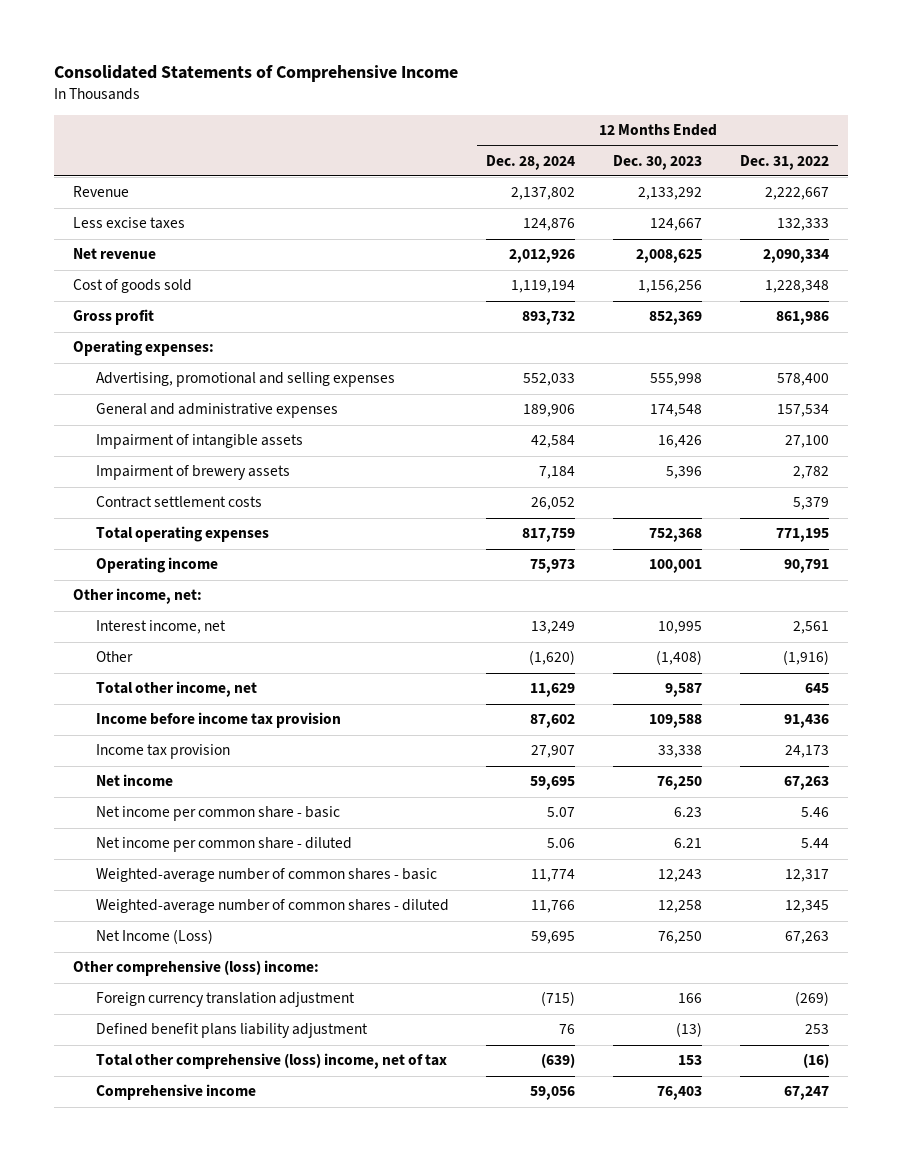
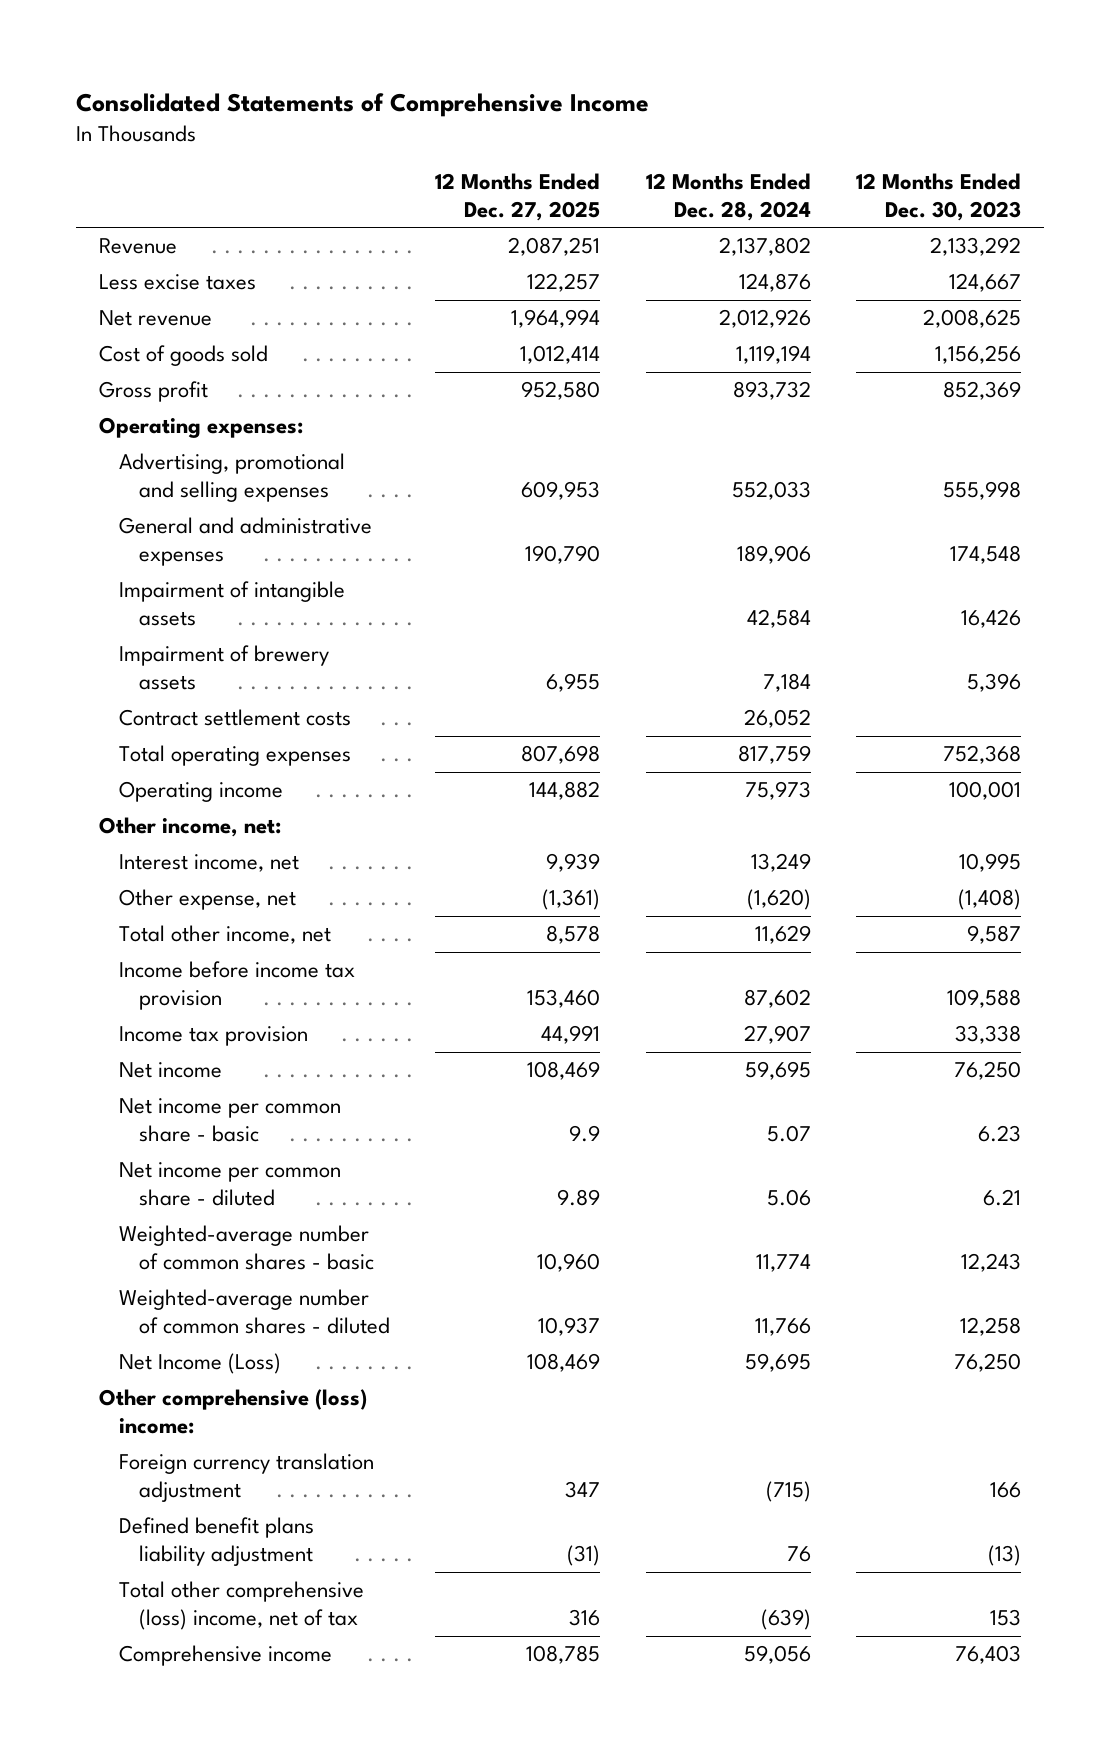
[739,154,829,170] Dec. 31, 2022 -> none
none -> [435,173,601,221] 12 Months Ended Dec. 27, 2025
[95,651,133,663] Other -> [119,889,297,911] Other expense, net

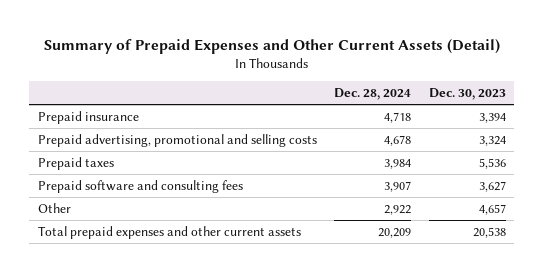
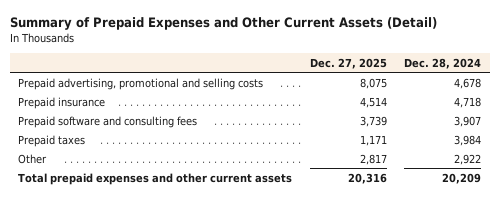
[428,87,506,100] Dec. 30, 2023 -> none
none -> [309,57,387,69] Dec. 27, 2025
[37,110,139,124] Prepaid insurance -> [18,96,106,109] Prepaid insurance
[37,156,114,170] Prepaid taxes -> [18,134,86,147] Prepaid taxes

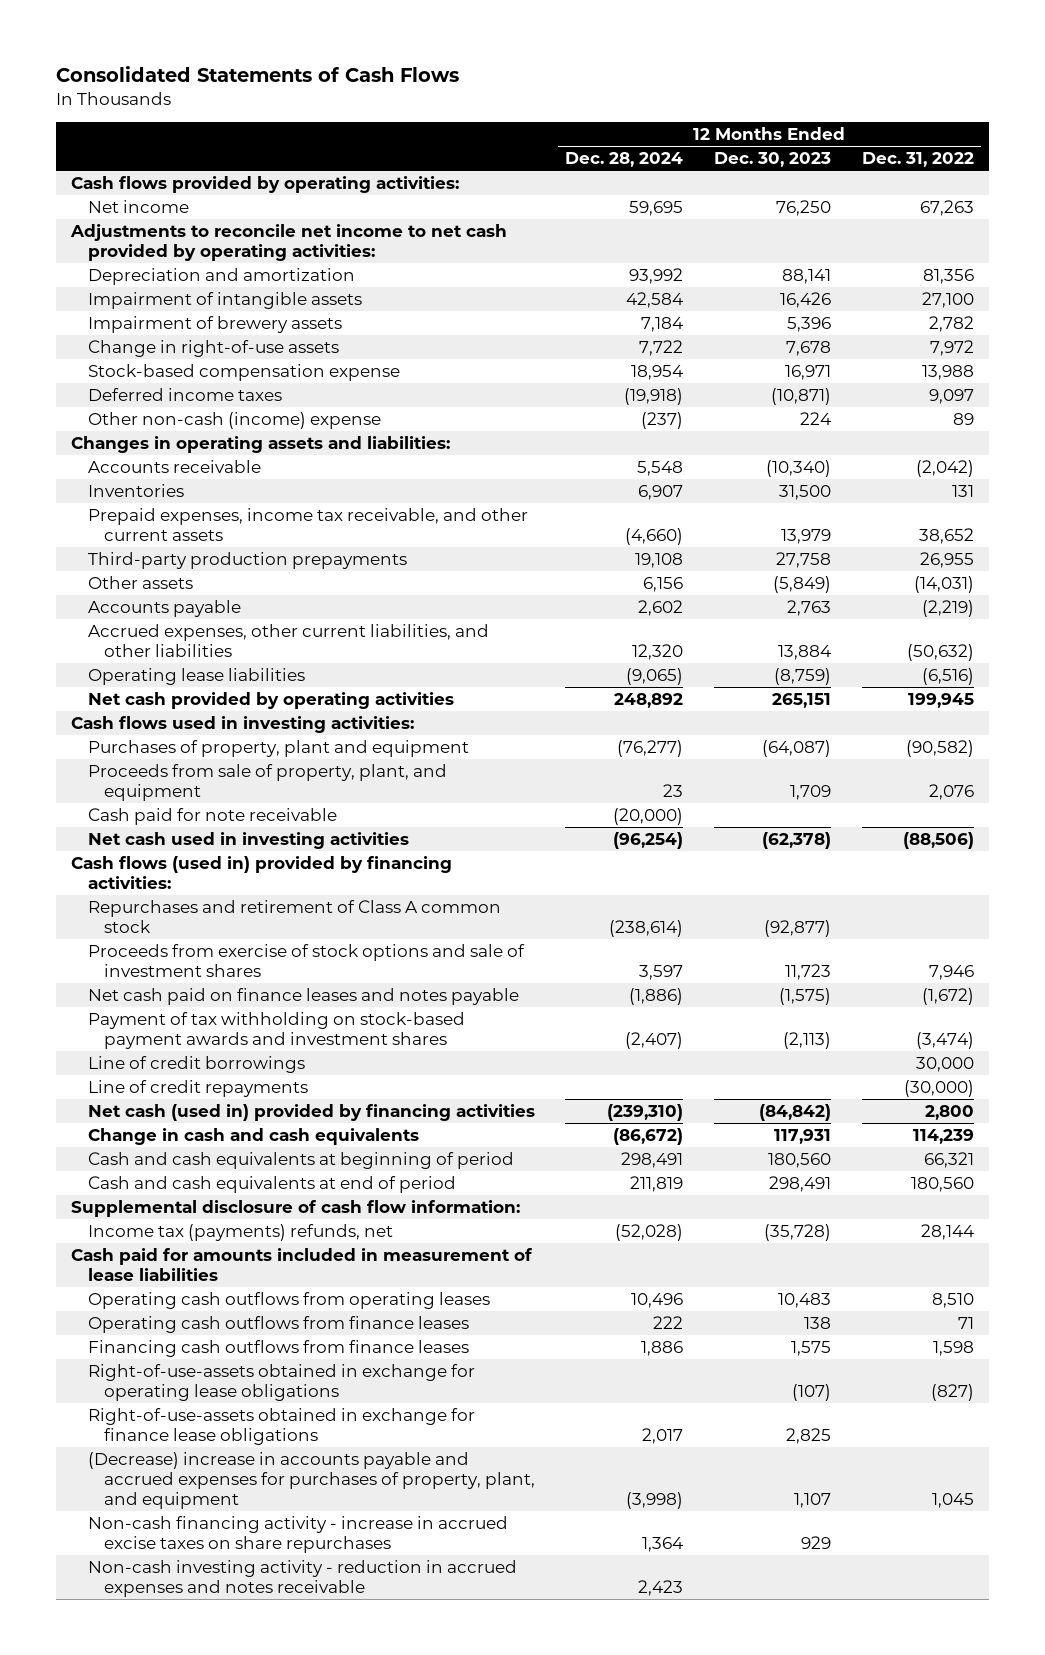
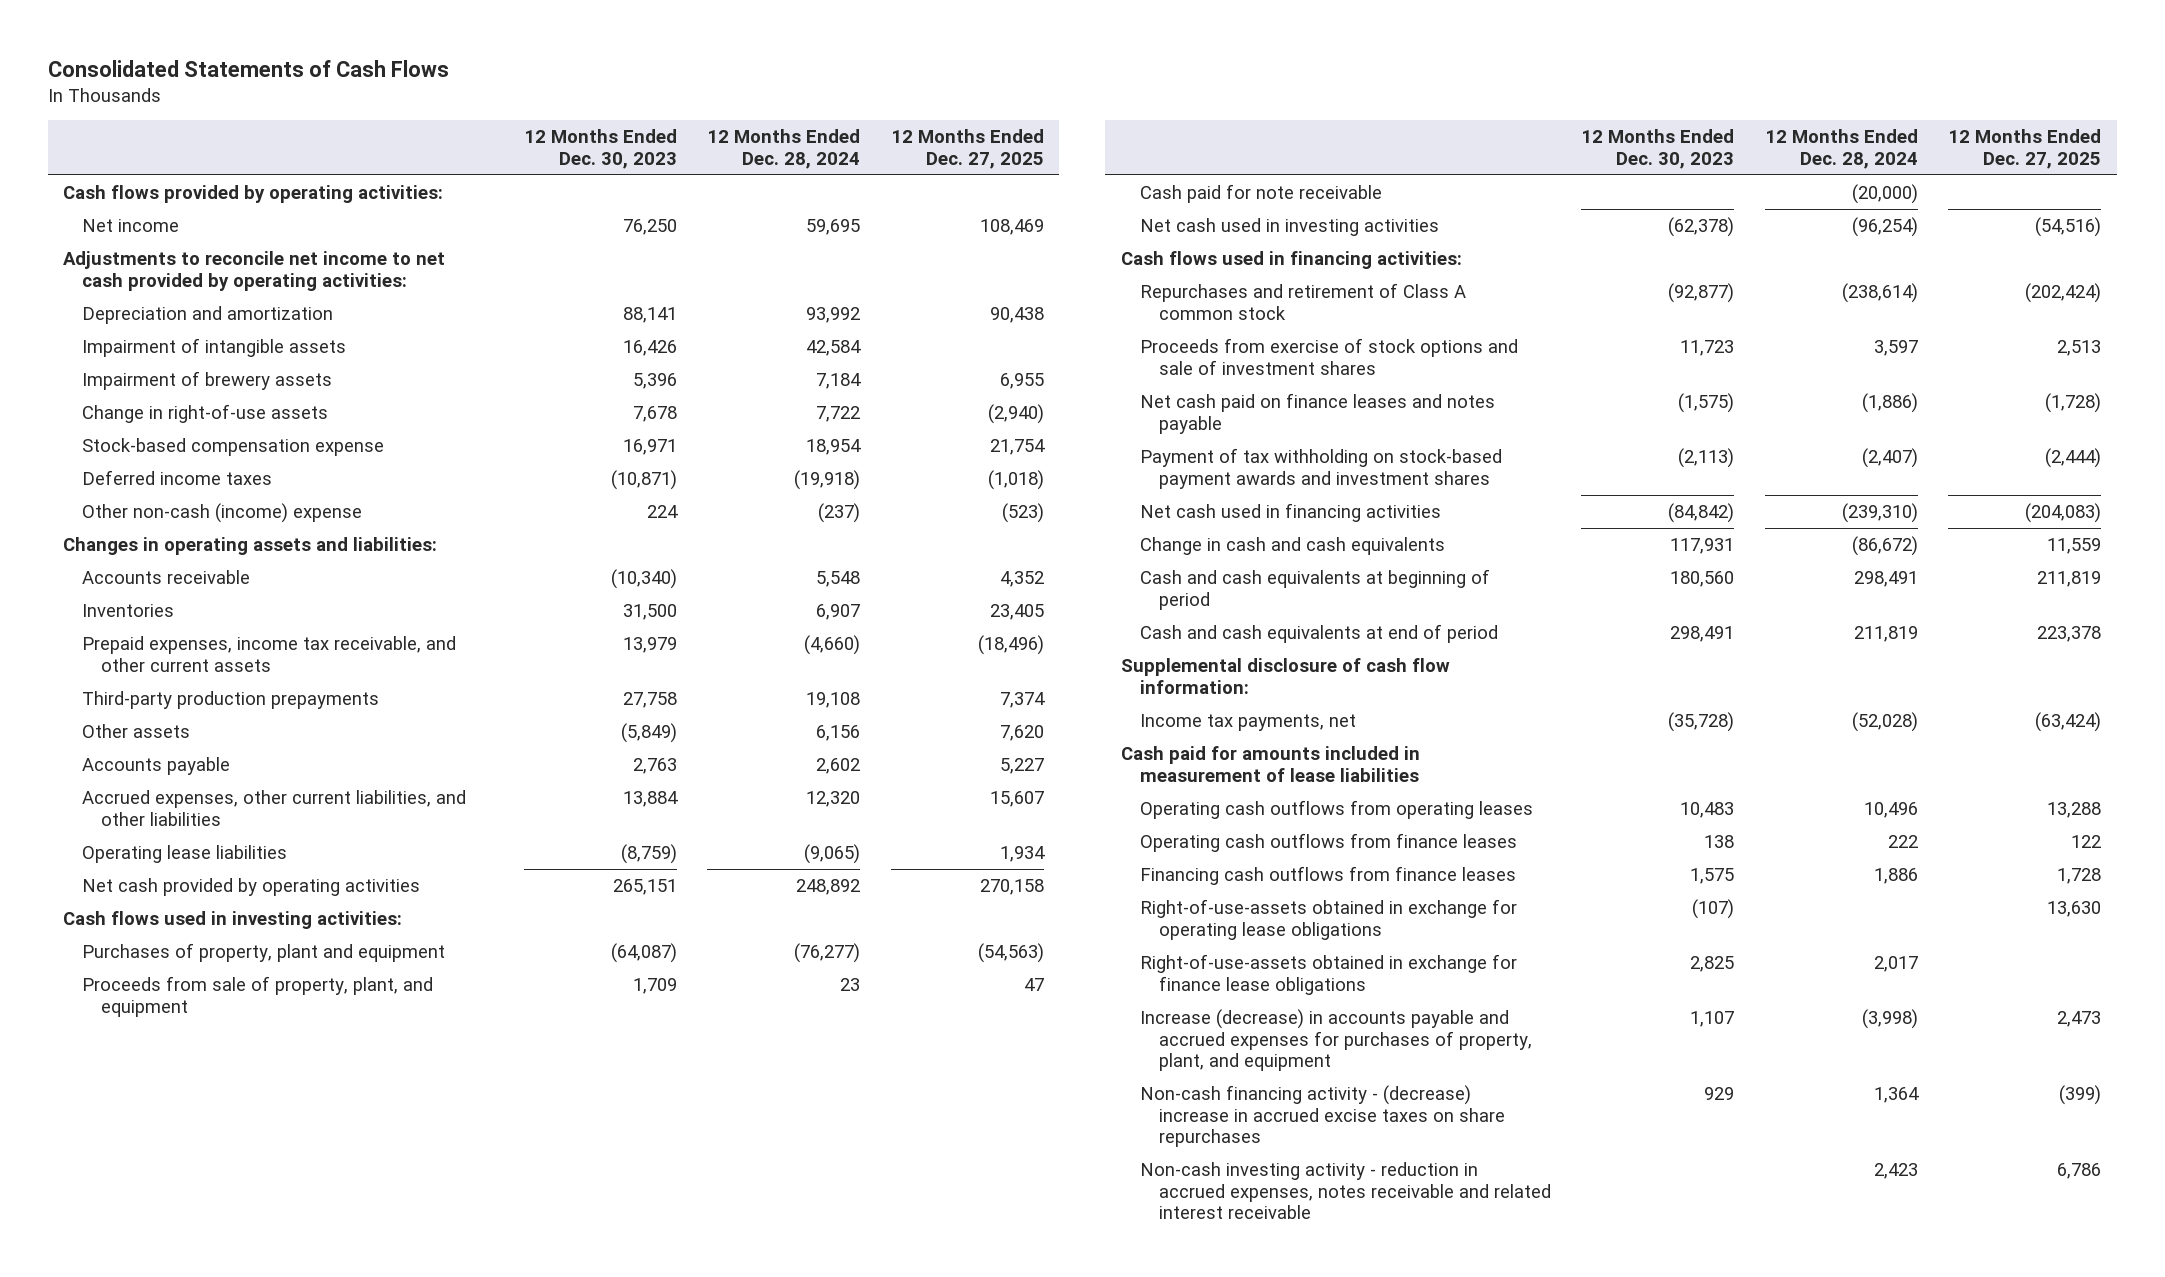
[861,152,974,168] Dec. 31, 2022 -> none
none -> [890,129,1044,169] 12 Months Ended Dec. 27, 2025
[71,856,453,890] Cash flows (used in) provided by financing activities: -> [1120,251,1462,270] Cash flows used in financing activities:
[87,1056,305,1074] Line of credit borrowings -> none
[87,1080,308,1098] Line of credit repayments -> none
[87,1104,535,1122] Net cash (used in) provided by financing activities -> [1139,503,1441,523] Net cash used in financing activities
[87,1224,393,1242] Income tax (payments) refunds, net -> [1139,714,1356,732] Income tax payments, net
[87,1452,535,1510] (Decrease) increase in accounts payable and accrued expenses for purchases of property, plant, and equipment -> [1139,1009,1532,1072] Increase (decrease) in accounts payable and accrued expenses for purchases of property, plant, and equipment
[87,1516,508,1554] Non-cash financing activity - increase in accrued excise taxes on share repurchases -> [1139,1085,1505,1148] Non-cash financing activity - (decrease) increase in accrued excise taxes on share repurchases
[87,1560,517,1598] Non-cash investing activity - reduction in accrued expenses and notes receivable -> [1139,1162,1551,1220] Non-cash investing activity - reduction in accrued expenses, notes receivable and related interest receivable

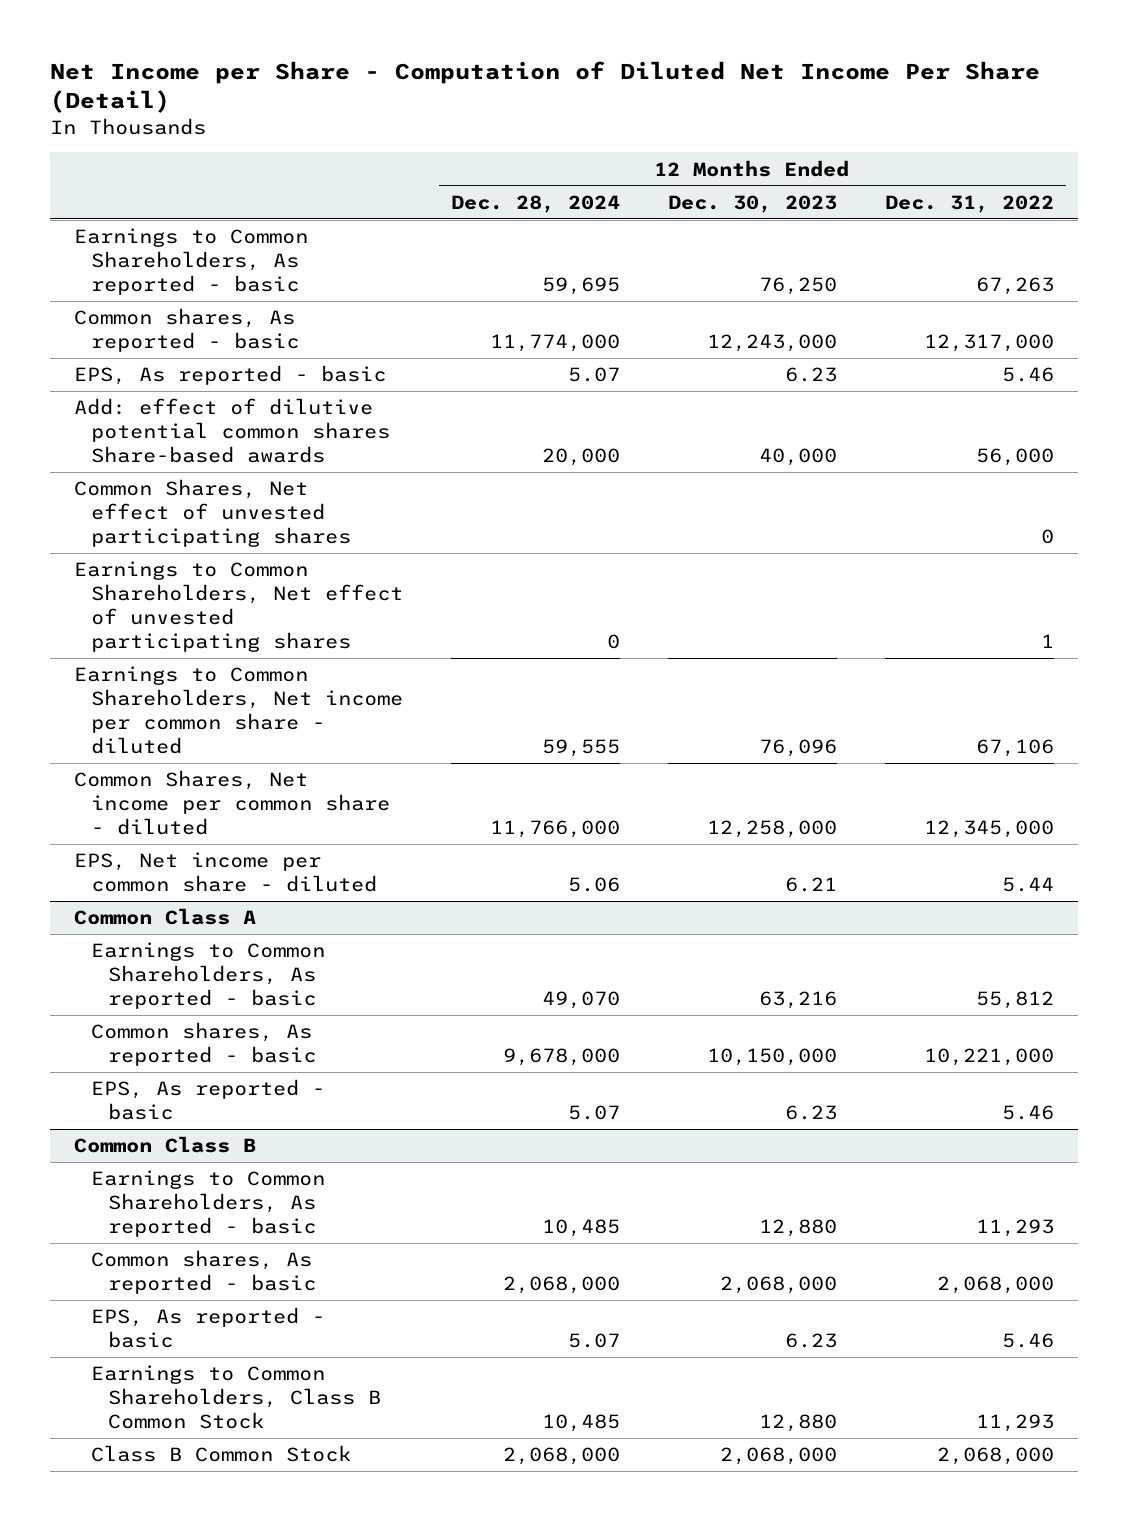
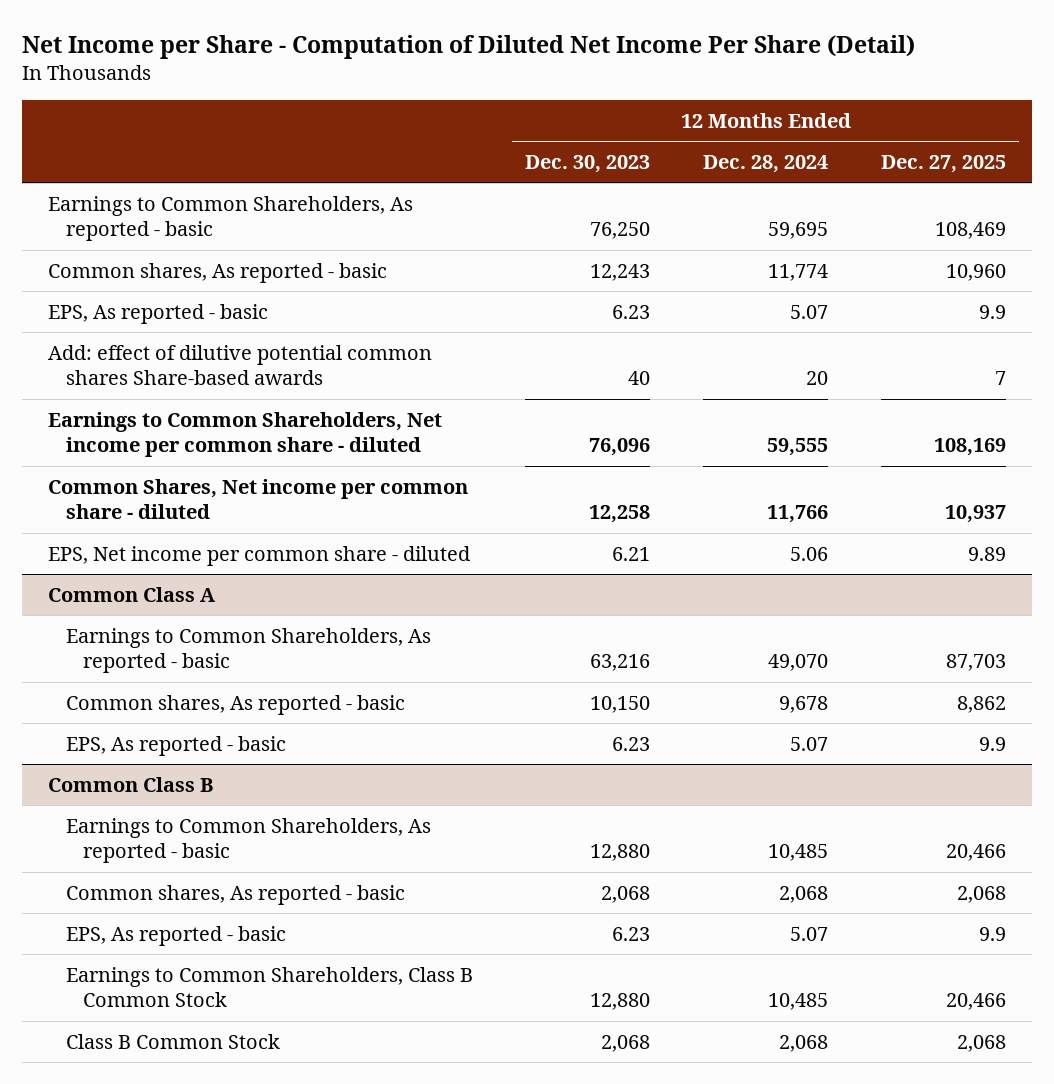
[885,194,1055,213] Dec. 31, 2022 -> none
none -> [880,154,1006,173] Dec. 27, 2025
[489,333,620,352] 11,774,000 -> [768,263,829,281] 11,774
[706,333,837,352] 12,243,000 -> [590,263,651,281] 12,243
[73,479,351,547] Common Shares, Net effect of unvested participating shares -> none
[73,561,403,652] Earnings to Common Shareholders, Net effect of unvested participating shares -> none
[541,447,620,466] 20,000 -> [806,371,829,386] 20
[758,447,837,466] 40,000 -> [628,371,651,386] 40
[489,819,620,838] 11,766,000 -> [767,505,829,524] 11,766
[706,819,837,838] 12,258,000 -> [589,505,651,524] 12,258
[502,1047,620,1066] 9,678,000 -> [779,695,829,713] 9,678
[706,1047,837,1066] 10,150,000 -> [590,695,651,713] 10,150
[502,1275,620,1294] 2,068,000 -> [779,885,829,903] 2,068
[719,1275,837,1294] 2,068,000 -> [601,885,651,903] 2,068
[502,1447,620,1466] 2,068,000 -> [779,1034,829,1052] 2,068
[719,1447,837,1466] 2,068,000 -> [601,1034,651,1052] 2,068

